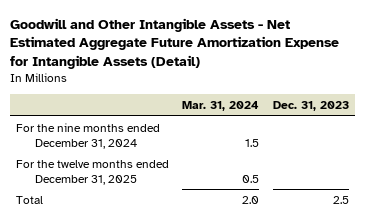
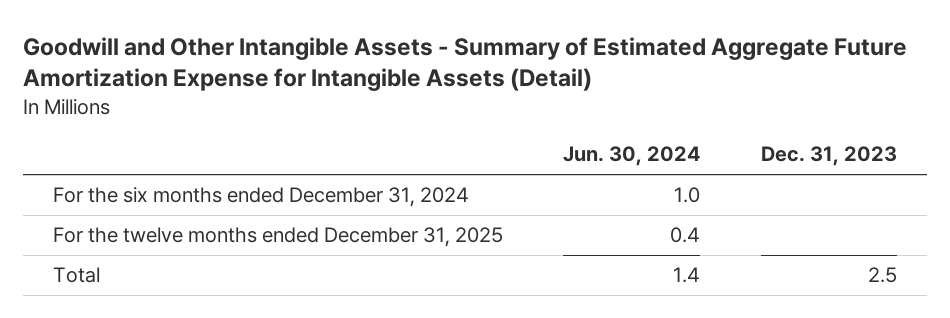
[9,17,339,69] Goodwill and Other Intangible Assets - Net Estimated Aggregate Future Amortization Expense for Intangible Assets (Detail) -> [23,36,908,92] Goodwill and Other Intangible Assets - Summary of Estimated Aggregate Future Amortization Expense for Intangible Assets (Detail)
[182,100,260,111] Mar. 31, 2024 -> none
none -> [563,146,701,167] Jun. 30, 2024
[16,122,161,149] For the nine months ended December 31, 2024 -> [53,187,470,208] For the six months ended December 31, 2024

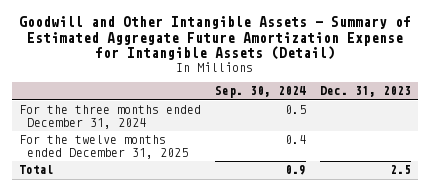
[563,146,701,167] Jun. 30, 2024 -> none
none -> [214,86,306,99] Sep. 30, 2024
[53,187,470,208] For the six months ended December 31, 2024 -> [18,105,201,130] For the three months ended December 31, 2024

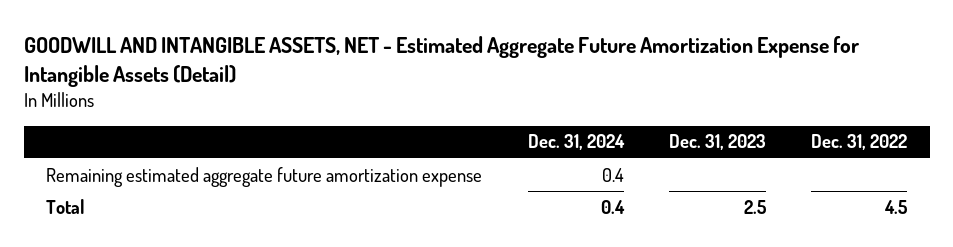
[18,16,411,61] Goodwill and Other Intangible Assets - Summary of Estimated Aggregate Future Amortization Expense for Intangible Assets (Detail) -> [23,35,859,87] GOODWILL AND INTANGIBLE ASSETS, NET - Estimated Aggregate Future Amortization Expense for Intangible Assets (Detail)
[214,86,306,99] Sep. 30, 2024 -> none
none -> [527,134,625,151] Dec. 31, 2024
none -> [811,134,908,151] Dec. 31, 2022
[18,105,201,130] For the three months ended December 31, 2024 -> none
[18,135,189,160] For the twelve months ended December 31, 2025 -> [46,166,483,187] Remaining estimated aggregate future amortization expense

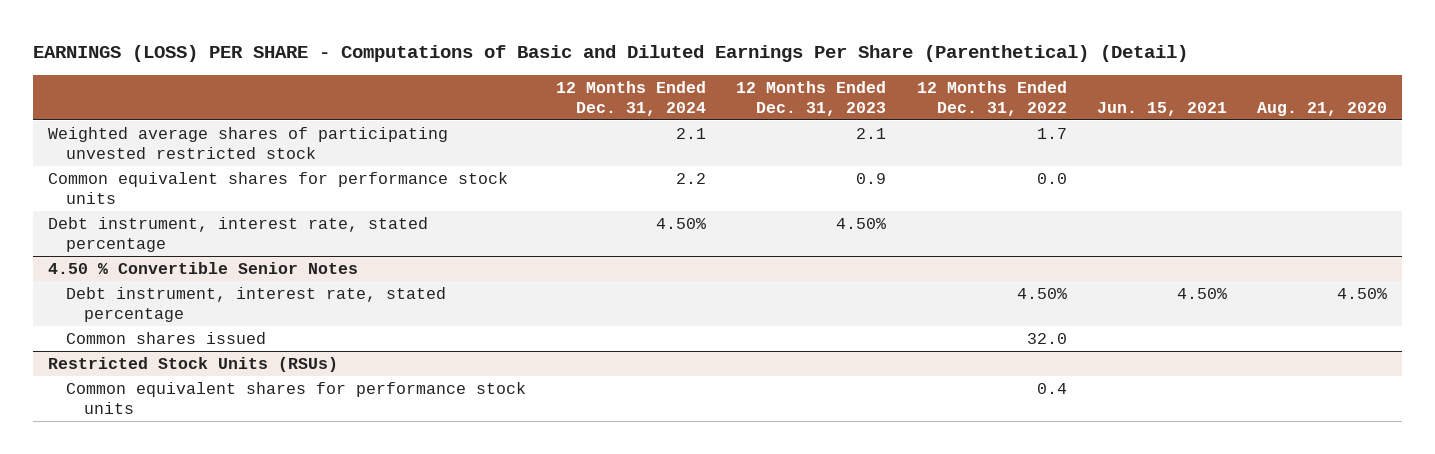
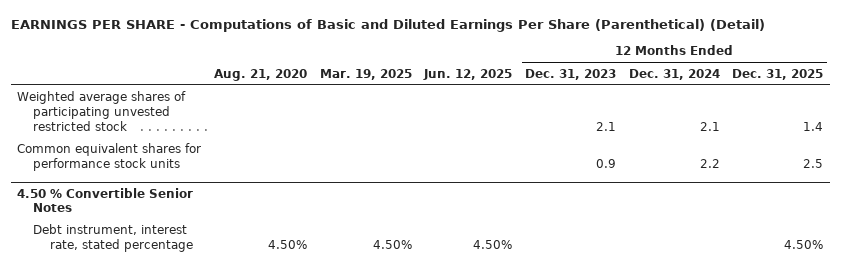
[32,45,1188,63] EARNINGS (LOSS) PER SHARE - Computations of Basic and Diluted Earnings Per Share (Parenthetical) (Detail) -> [10,18,765,32] EARNINGS PER SHARE - Computations of Basic and Diluted Earnings Per Share (Parenthetical) (Detail)
[916,80,1067,116] 12 Months Ended Dec. 31, 2022 -> none
[1096,101,1227,116] Jun. 15, 2021 -> none
none -> [319,68,412,80] Mar. 19, 2025
none -> [423,68,513,80] Jun. 12, 2025
none -> [732,68,824,80] Dec. 31, 2025
[47,216,428,252] Debt instrument, interest rate, stated percentage -> none
[65,331,266,344] Common shares issued -> none
[47,356,338,372] Restricted Stock Units (RSUs) -> none
[65,381,526,414] Common equivalent shares for performance stock units -> none

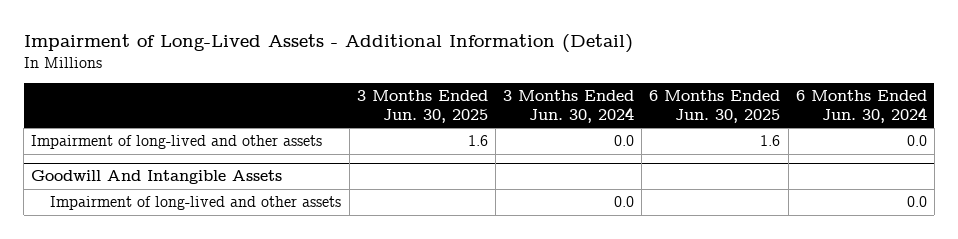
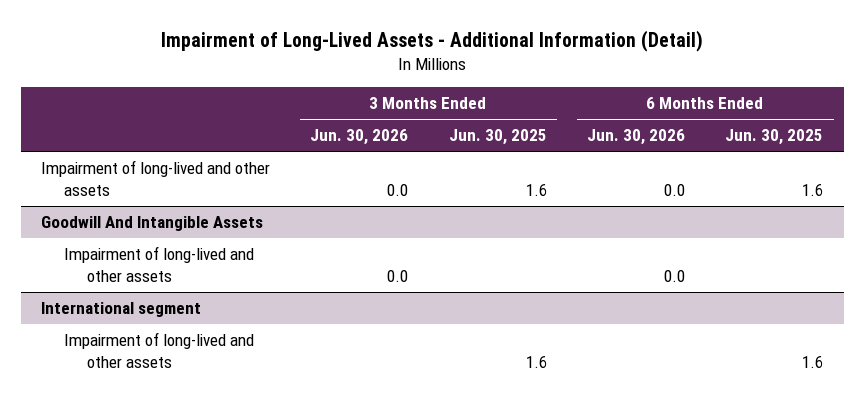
[503,90,635,123] 3 Months Ended Jun. 30, 2024 -> none
[795,90,927,123] 6 Months Ended Jun. 30, 2024 -> none
none -> [310,129,409,146] Jun. 30, 2026
none -> [587,129,686,146] Jun. 30, 2026
none -> [40,302,201,318] International segment
none -> [63,332,254,368] Impairment of long-lived and other assets

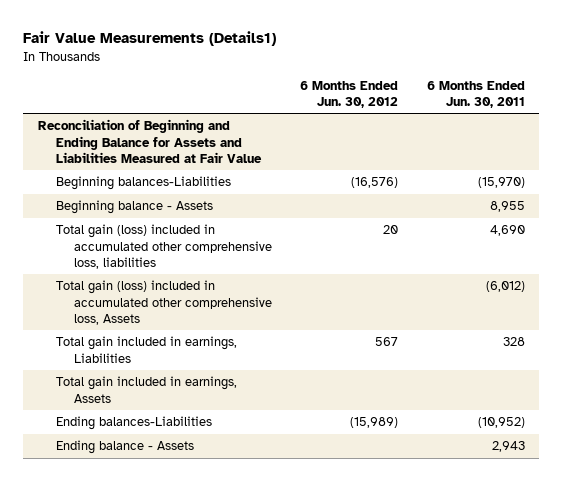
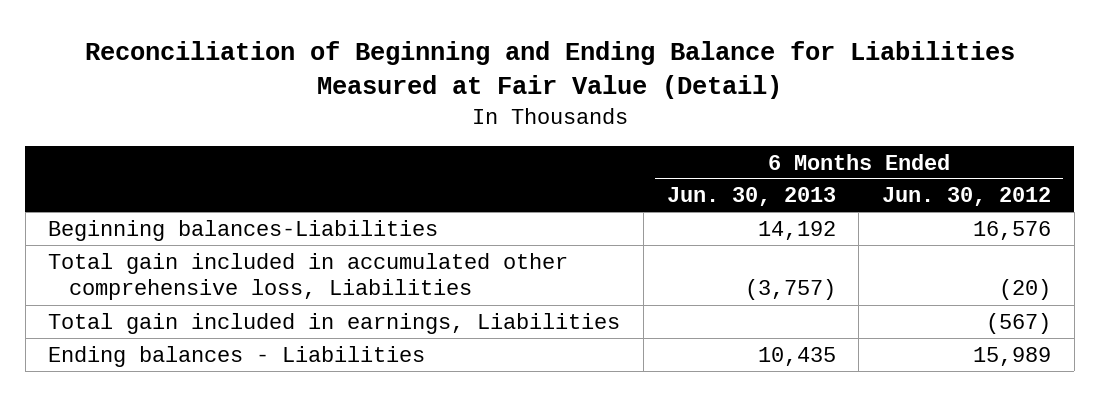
[23,31,277,47] Fair Value Measurements (Details1) -> [84,40,1015,99] Reconciliation of Beginning and Ending Balance for Liabilities Measured at Fair Value (Detail)
[427,80,526,109] 6 Months Ended Jun. 30, 2011 -> none
none -> [666,187,836,207] Jun. 30, 2013
[37,119,262,163] Reconciliation of Beginning and Ending Balance for Assets and Liabilities Measured at Fair Value -> none
[55,200,213,215] Beginning balance - Assets -> none
[55,280,272,325] Total gain (loss) included in accumulated other comprehensive loss, Assets -> none
[55,376,237,403] Total gain included in earnings, Assets -> none
[55,440,194,455] Ending balance - Assets -> none
[351,177,399,189] (16,576) -> [973,220,1052,240] 16,576
[55,224,272,269] Total gain (loss) included in accumulated other comprehensive loss, liabilities -> [48,252,569,301] Total gain included in accumulated other comprehensive loss, Liabilities
[383,225,399,235] 20 -> [999,279,1052,301] (20)
[375,337,399,347] 567 -> [986,312,1052,334] (567)
[55,416,212,431] Ending balances-Liabilities -> [48,345,426,367] Ending balances - Liabilities
[350,417,399,429] (15,989) -> [973,346,1052,366] 15,989

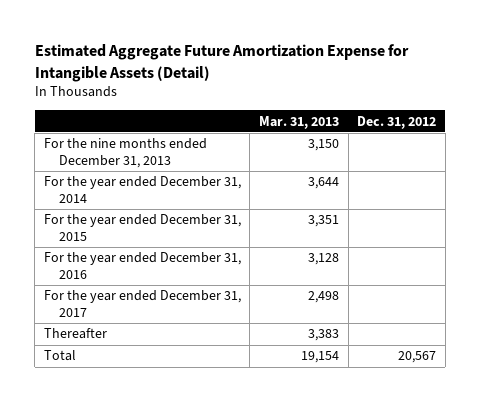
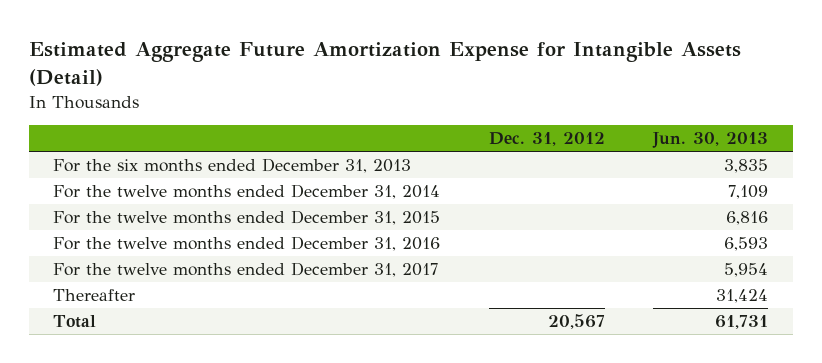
[258,115,339,129] Mar. 31, 2013 -> none
none -> [652,132,769,149] Jun. 30, 2013
[43,138,207,168] For the nine months ended December 31, 2013 -> [53,157,412,173] For the six months ended December 31, 2013
[43,176,241,203] For the year ended December 31, 2014 -> [53,183,441,199] For the twelve months ended December 31, 2014
[43,214,241,241] For the year ended December 31, 2015 -> [53,209,441,225] For the twelve months ended December 31, 2015
[43,252,241,279] For the year ended December 31, 2016 -> [53,235,441,251] For the twelve months ended December 31, 2016
[43,290,241,317] For the year ended December 31, 2017 -> [53,261,439,277] For the twelve months ended December 31, 2017

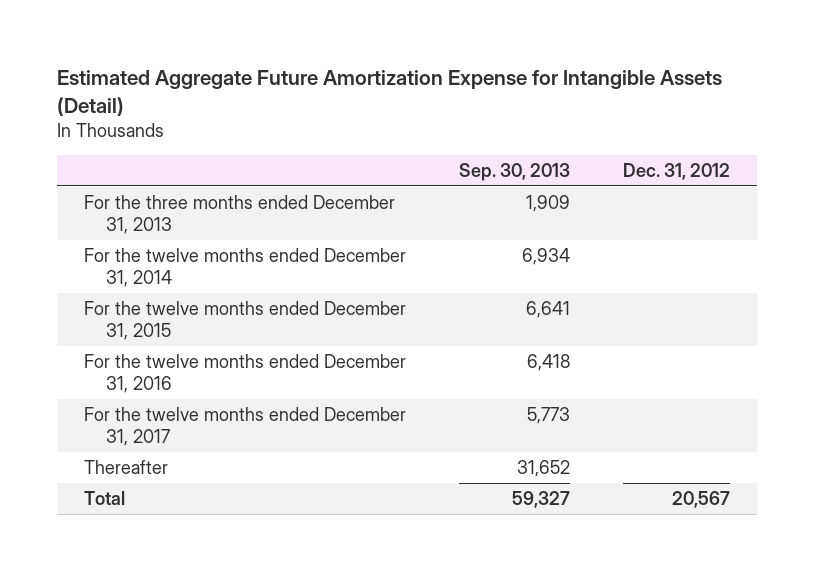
[652,132,769,149] Jun. 30, 2013 -> none
none -> [459,162,571,181] Sep. 30, 2013
[53,157,412,173] For the six months ended December 31, 2013 -> [83,195,395,234] For the three months ended December 31, 2013

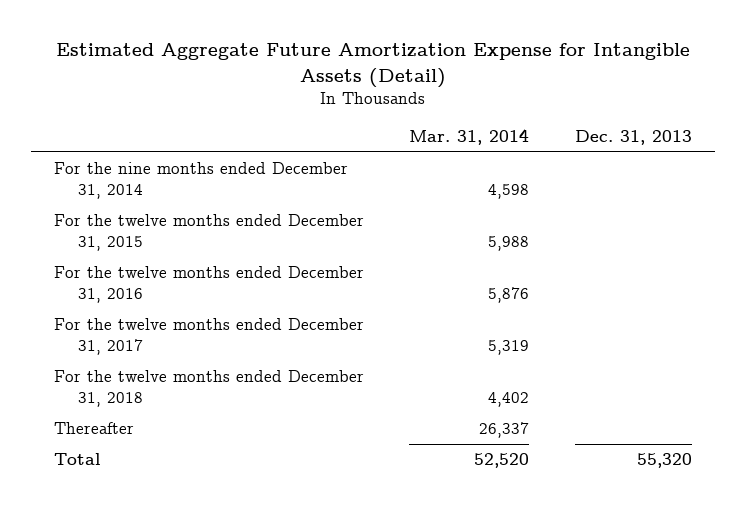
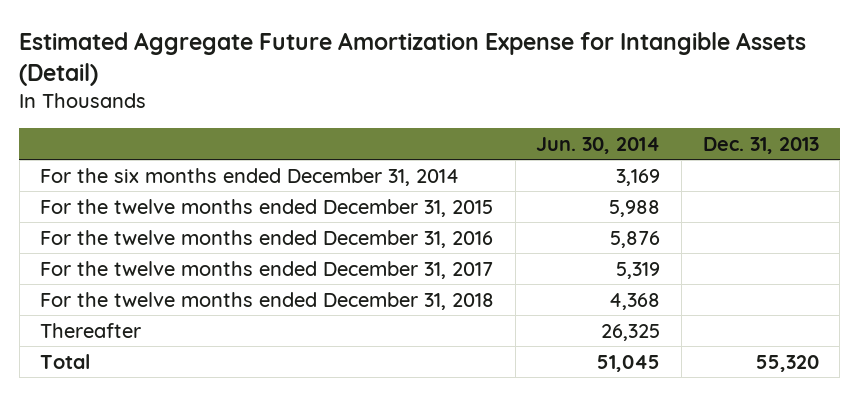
[409,129,530,146] Mar. 31, 2014 -> none
none -> [536,137,661,155] Jun. 30, 2014
[53,162,348,200] For the nine months ended December 31, 2014 -> [40,167,460,186] For the six months ended December 31, 2014

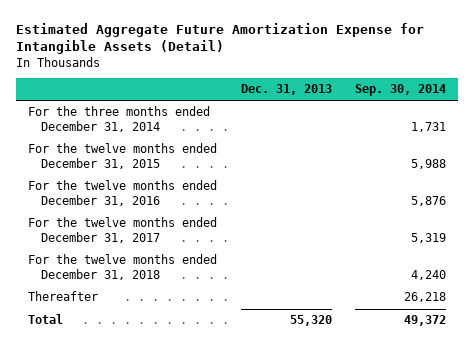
[536,137,661,155] Jun. 30, 2014 -> none
none -> [355,84,447,97] Sep. 30, 2014
[40,167,460,186] For the six months ended December 31, 2014 -> [27,106,210,132] For the three months ended December 31, 2014

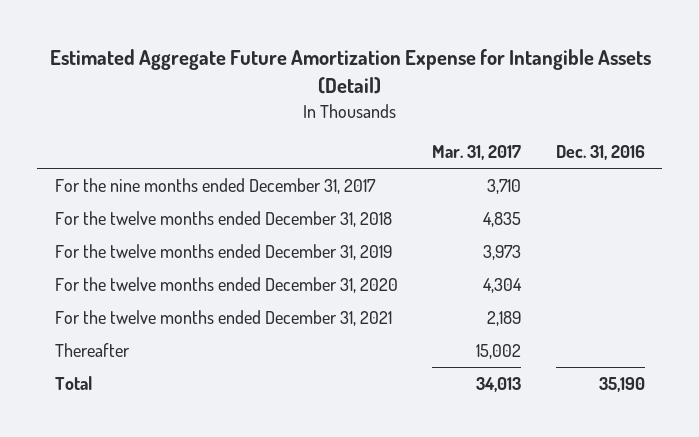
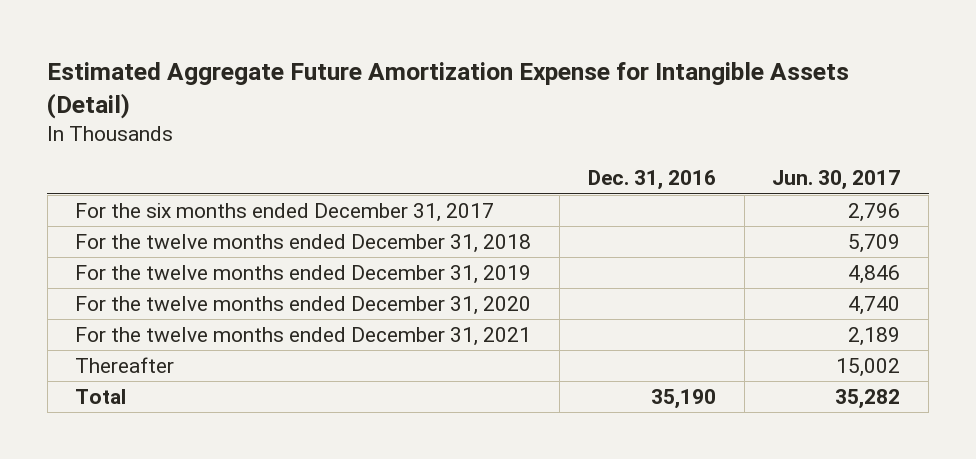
[432,145,522,161] Mar. 31, 2017 -> none
none -> [772,170,901,191] Jun. 30, 2017
[54,177,376,194] For the nine months ended December 31, 2017 -> [75,203,495,223] For the six months ended December 31, 2017

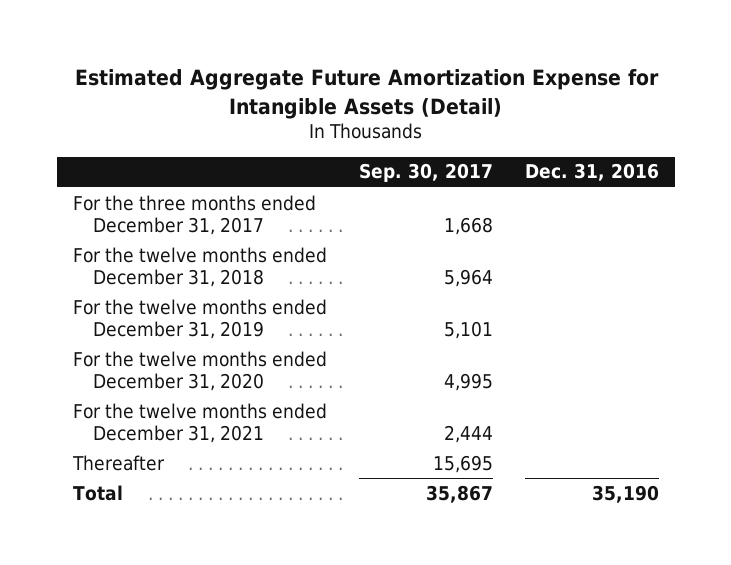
[772,170,901,191] Jun. 30, 2017 -> none
none -> [358,163,493,183] Sep. 30, 2017
[75,203,495,223] For the six months ended December 31, 2017 -> [72,194,316,235] For the three months ended December 31, 2017

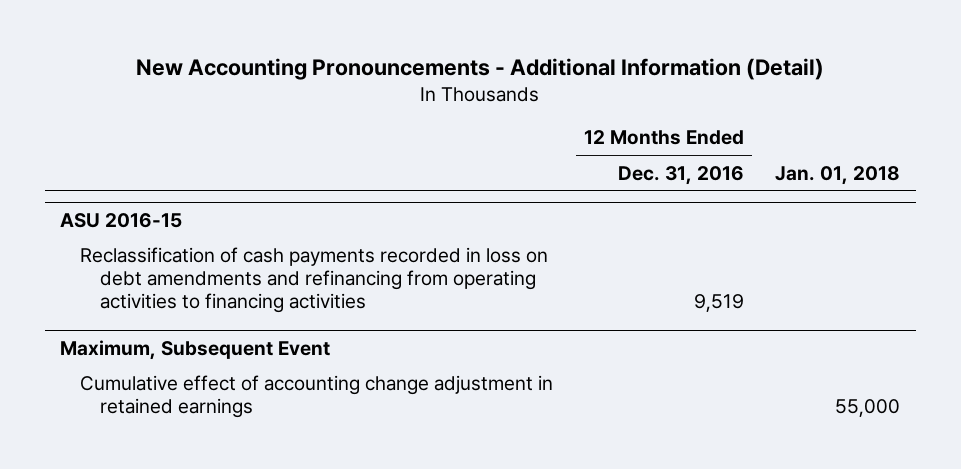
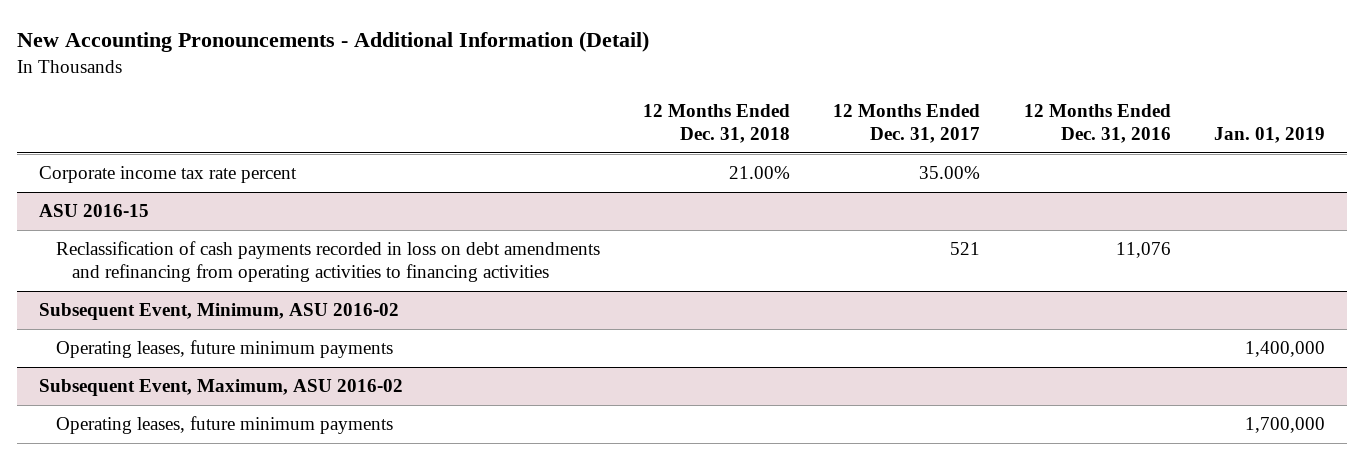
[775,165,901,185] Jan. 01, 2018 -> none
none -> [642,104,790,143] 12 Months Ended Dec. 31, 2018
none -> [833,104,981,143] 12 Months Ended Dec. 31, 2017
none -> [1214,126,1326,143] Jan. 01, 2019
none -> [39,166,298,184] Corporate income tax rate percent
[79,375,553,419] Cumulative effect of accounting change adjustment in retained earnings -> none
[694,294,745,313] 9,519 -> [1115,242,1171,259] 11,076
none -> [39,303,400,321] Subsequent Event, Minimum, ASU 2016-02
none -> [55,340,393,359] Operating leases, future minimum payments
[60,339,331,360] Maximum, Subsequent Event -> [39,379,404,397] Subsequent Event, Maximum, ASU 2016-02
none -> [55,416,393,435] Operating leases, future minimum payments

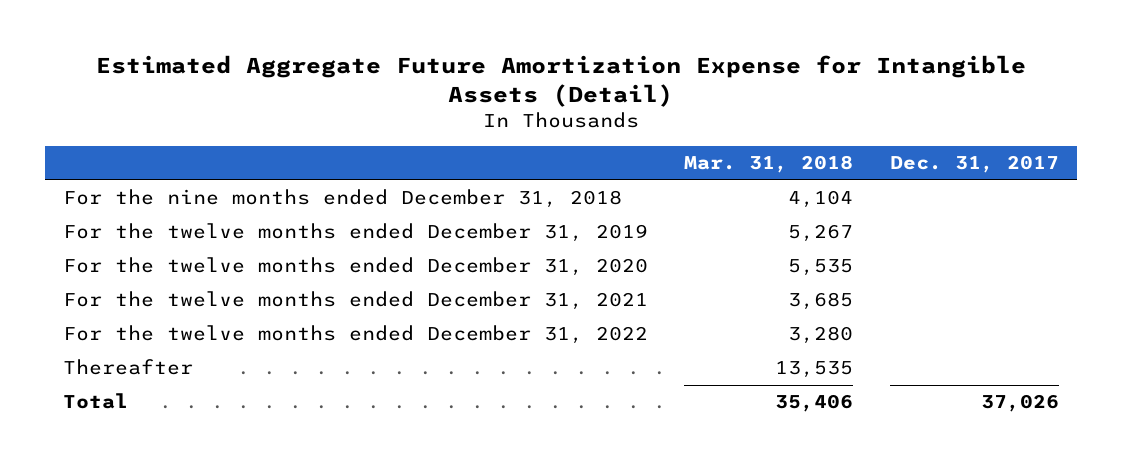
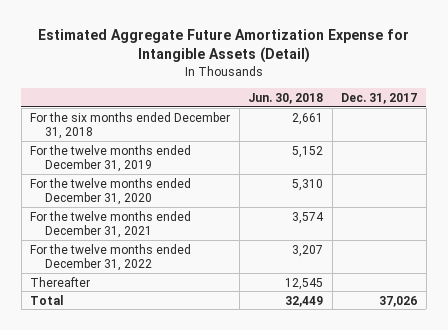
[684,155,854,174] Mar. 31, 2018 -> none
none -> [248,92,324,104] Jun. 30, 2018
[62,189,622,209] For the nine months ended December 31, 2018 -> [30,111,231,140] For the six months ended December 31, 2018

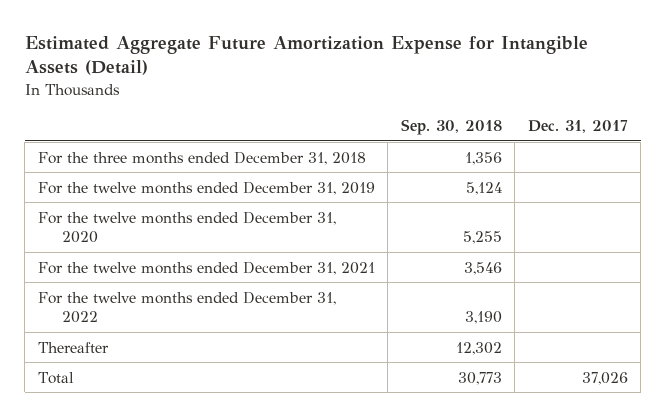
[248,92,324,104] Jun. 30, 2018 -> none
none -> [400,118,502,135] Sep. 30, 2018
[30,111,231,140] For the six months ended December 31, 2018 -> [37,151,366,165] For the three months ended December 31, 2018

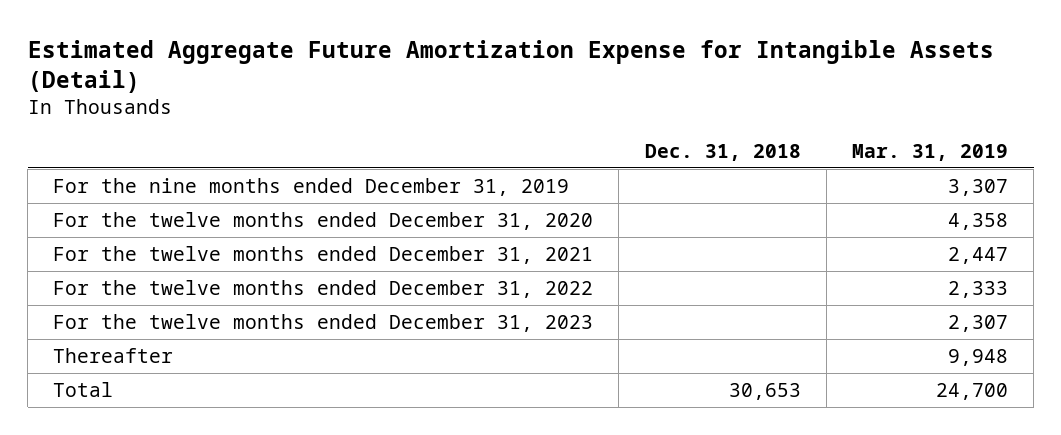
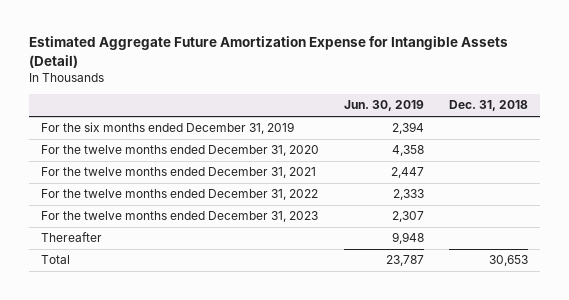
[852,143,1009,161] Mar. 31, 2019 -> none
none -> [343,100,424,112] Jun. 30, 2019
[53,178,570,197] For the nine months ended December 31, 2019 -> [41,122,295,135] For the six months ended December 31, 2019

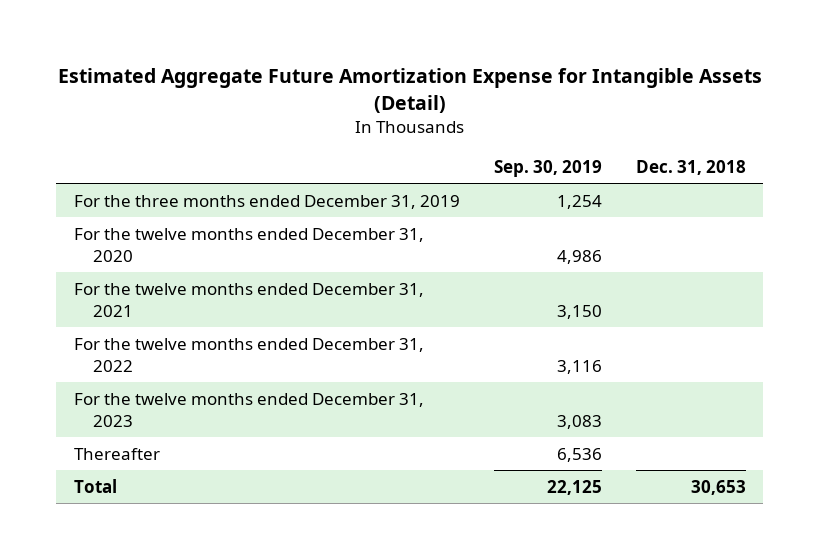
[343,100,424,112] Jun. 30, 2019 -> none
none -> [493,159,602,177] Sep. 30, 2019
[41,122,295,135] For the six months ended December 31, 2019 -> [73,194,460,209] For the three months ended December 31, 2019

